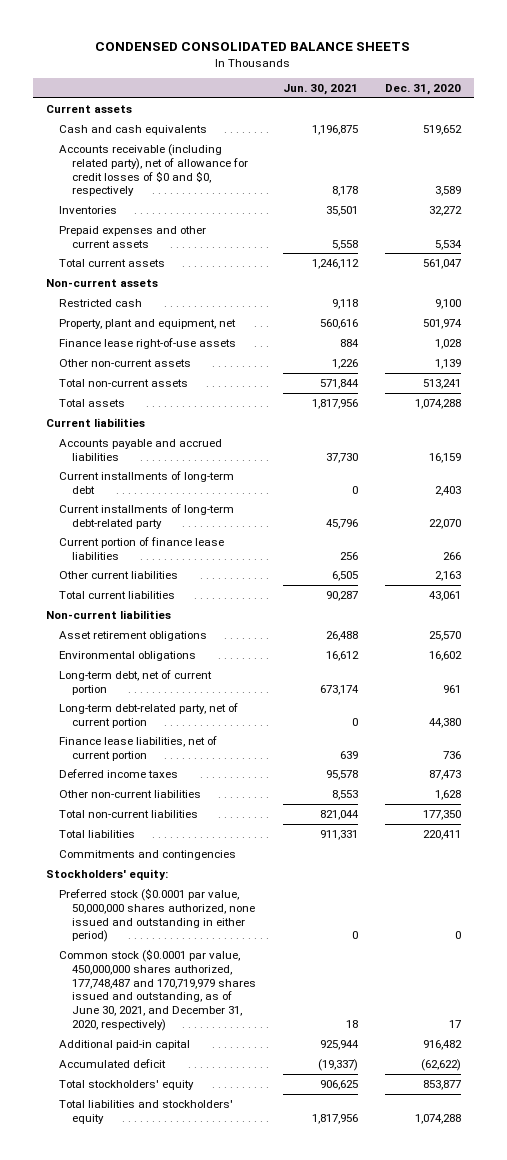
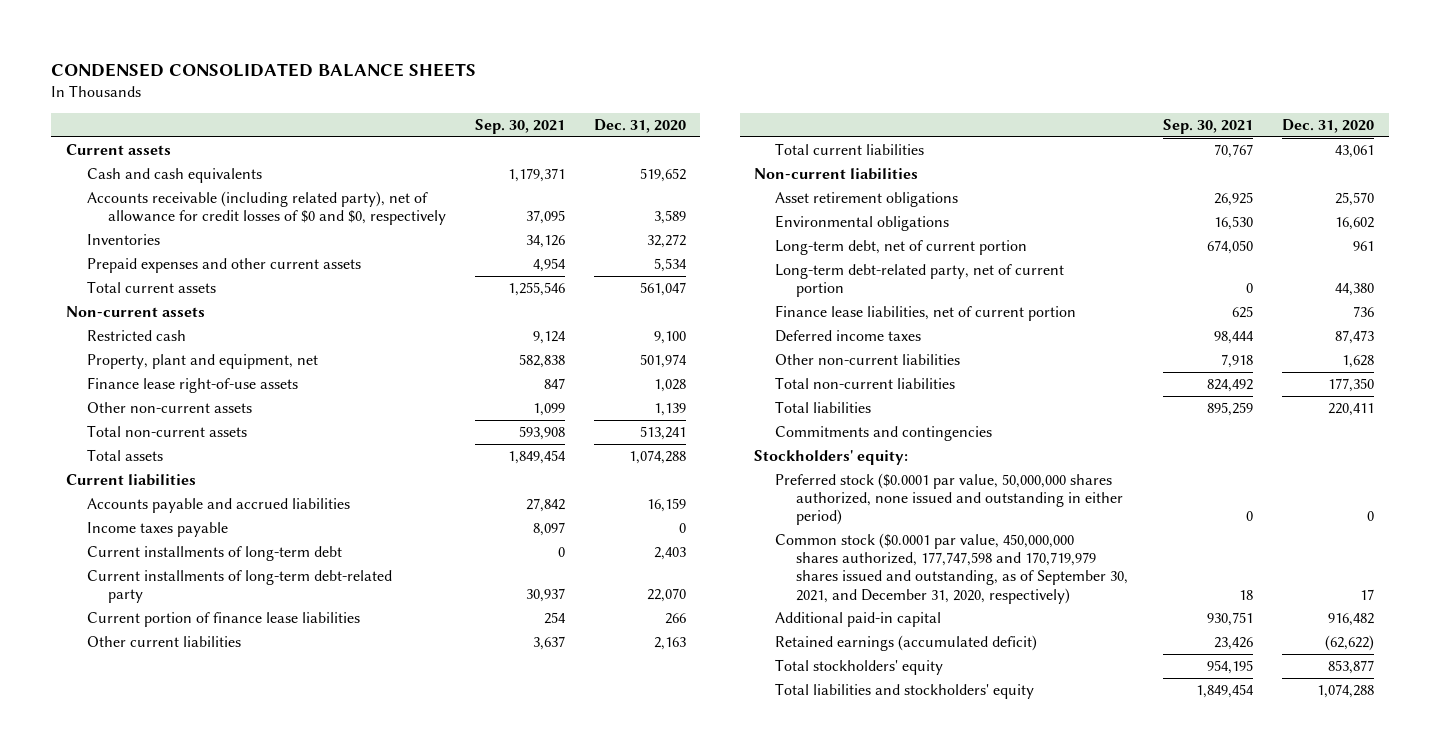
[282,84,358,96] Jun. 30, 2021 -> none
none -> [474,119,565,135] Sep. 30, 2021
none -> [86,522,228,538] Income taxes payable
[59,948,256,1031] Common stock ($0.0001 par value, 450,000,000 shares authorized, 177,748,487 and 170,719,979 shares issued and outstanding, as of June 30, 2021, and December 31, 2020, respectively) -> [775,533,1129,604] Common stock ($0.0001 par value, 450,000,000 shares authorized, 177,747,598 and 170,719,979 shares issued and outstanding, as of September 30, 2021, and December 31, 2020, respectively)
[59,1058,167,1068] Accumulated deficit -> [775,635,1038,652] Retained earnings (accumulated deficit)

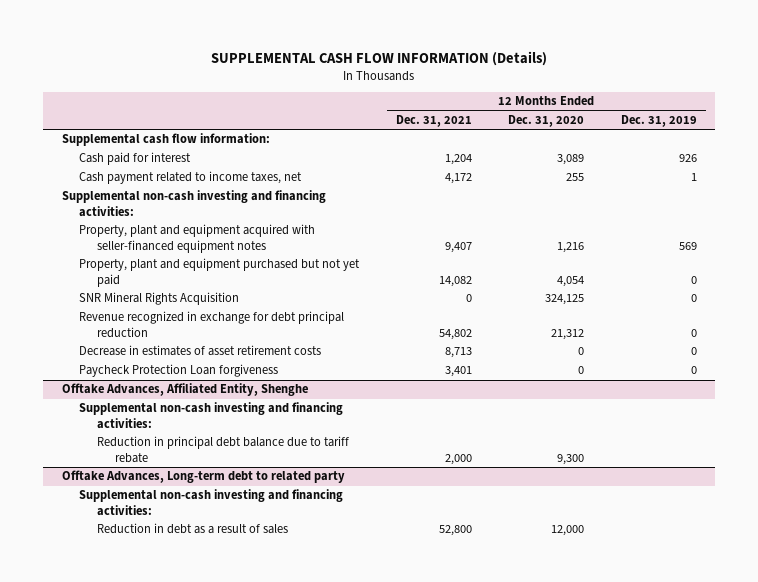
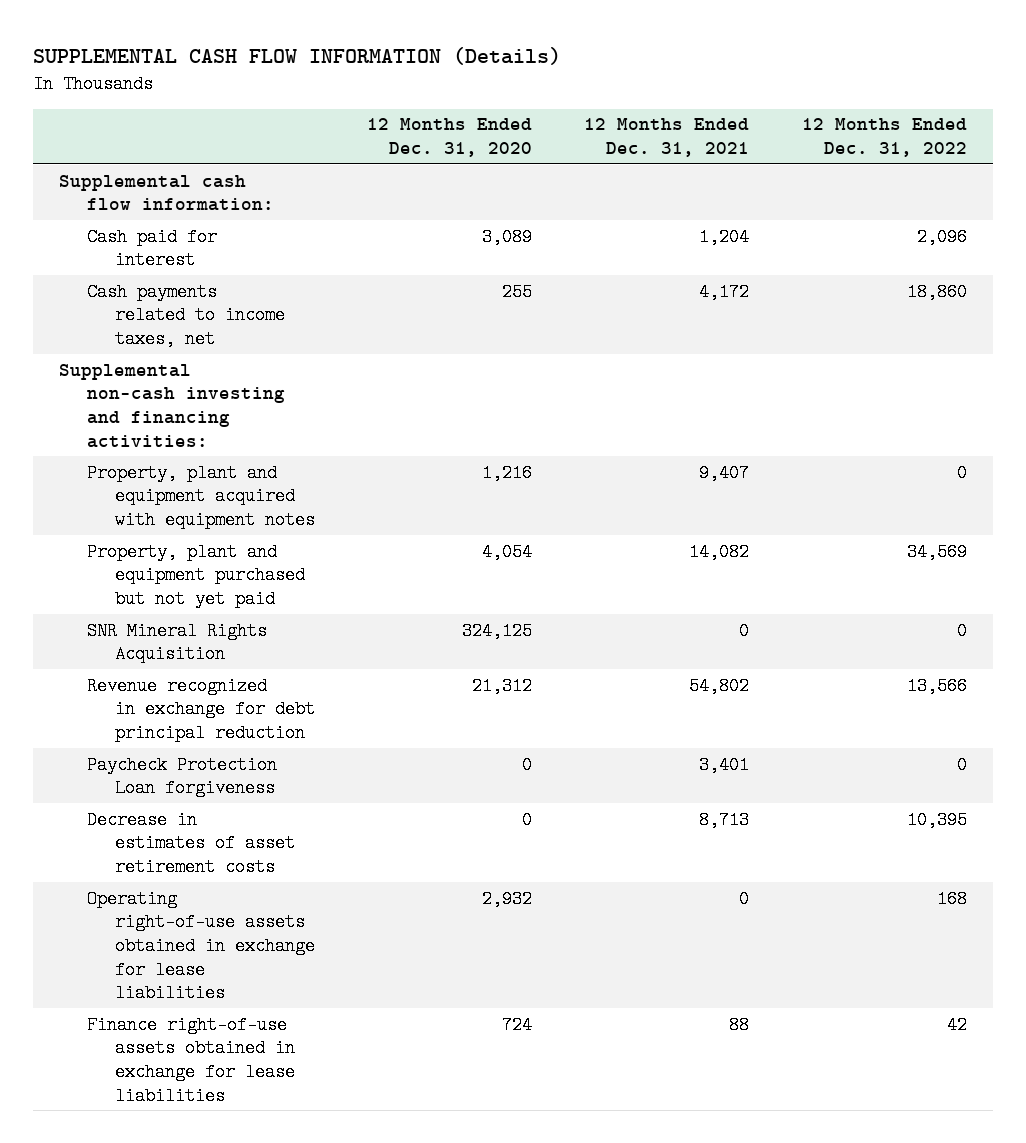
[620,114,697,127] Dec. 31, 2019 -> none
none -> [801,118,967,157] 12 Months Ended Dec. 31, 2022
[79,171,303,185] Cash payment related to income taxes, net -> [86,282,285,349] Cash payments related to income taxes, net
[79,224,316,253] Property, plant and equipment acquired with seller-financed equipment notes -> [86,463,315,530] Property, plant and equipment acquired with equipment notes
[61,383,308,397] Offtake Advances, Affiliated Entity, Shenghe -> none
[79,402,344,429] Supplemental non-cash investing and financing activities: -> none
[97,436,350,463] Reduction in principal debt balance due to tariff rebate -> none
[61,470,345,484] Offtake Advances, Long-term debt to related party -> none
[79,489,344,516] Supplemental non-cash investing and financing activities: -> none
[97,523,289,535] Reduction in debt as a result of sales -> none
[79,345,322,357] Decrease in estimates of asset retirement costs -> [86,810,295,877] Decrease in estimates of asset retirement costs
none -> [86,889,315,1003] Operating right-of-use assets obtained in exchange for lease liabilities
none -> [86,1015,295,1105] Finance right-of-use assets obtained in exchange for lease liabilities

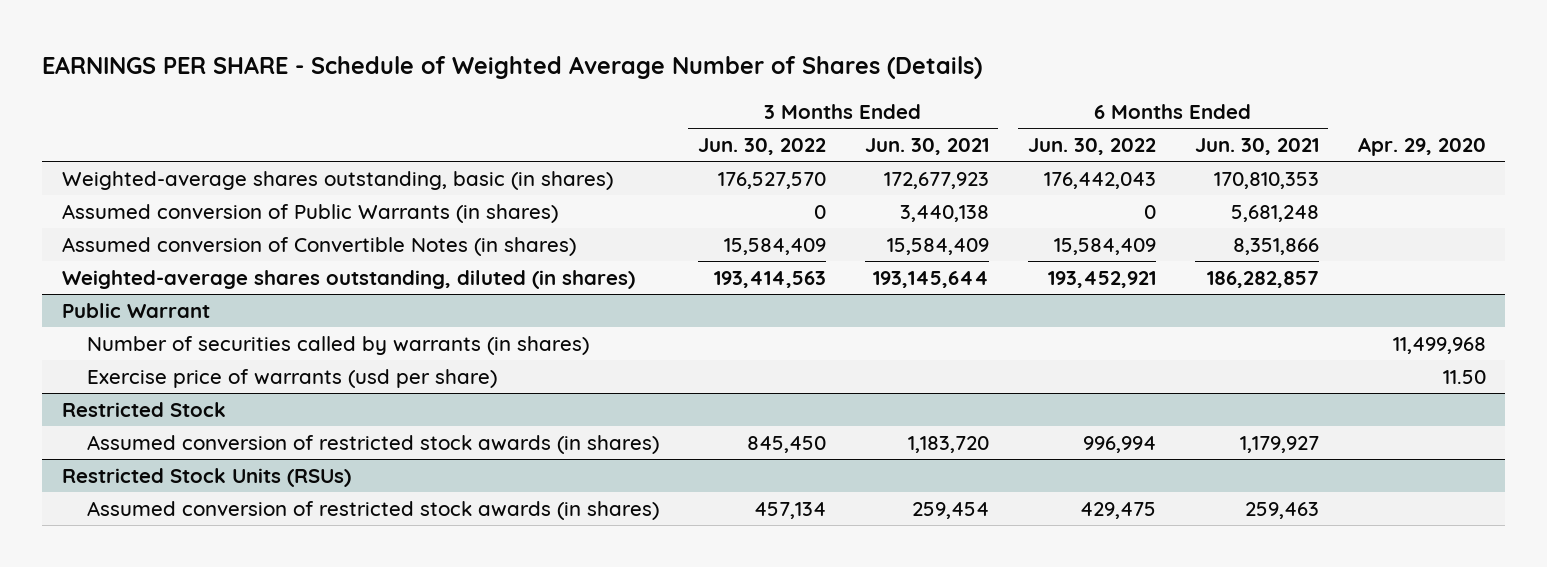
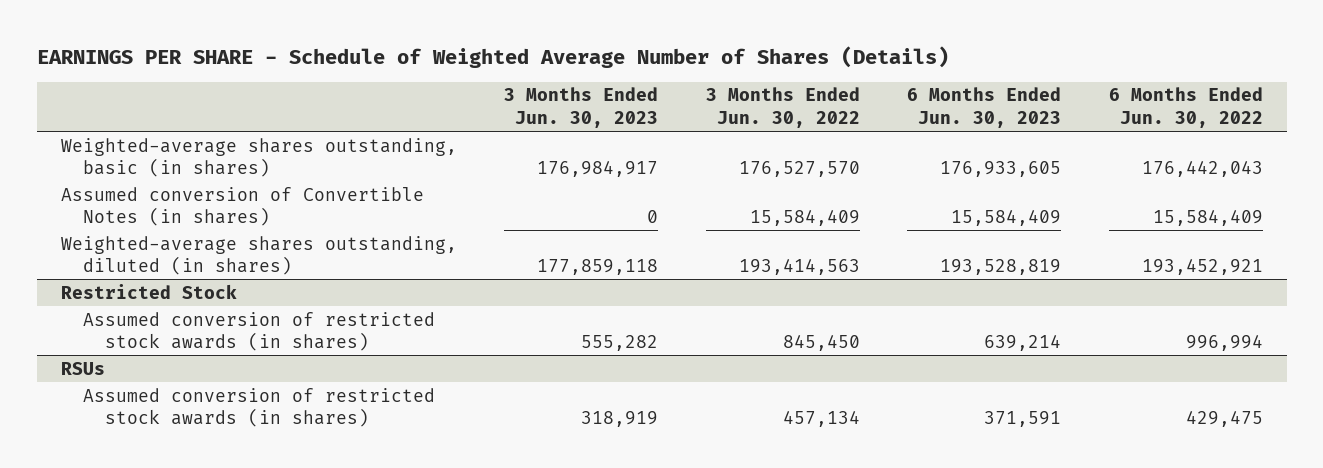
[864,138,989,156] Jun. 30, 2021 -> none
[1194,138,1319,156] Jun. 30, 2021 -> none
[1357,137,1486,157] Apr. 29, 2020 -> none
none -> [504,87,659,128] 3 Months Ended Jun. 30, 2023
none -> [907,87,1062,128] 6 Months Ended Jun. 30, 2023
[61,203,558,223] Assumed conversion of Public Warrants (in shares) -> none
[61,302,210,318] Public Warrant -> none
[86,335,589,355] Number of securities called by warrants (in shares) -> none
[86,368,497,388] Exercise price of warrants (usd per share) -> none
[61,467,351,487] Restricted Stock Units (RSUs) -> [60,361,105,375] RSUs

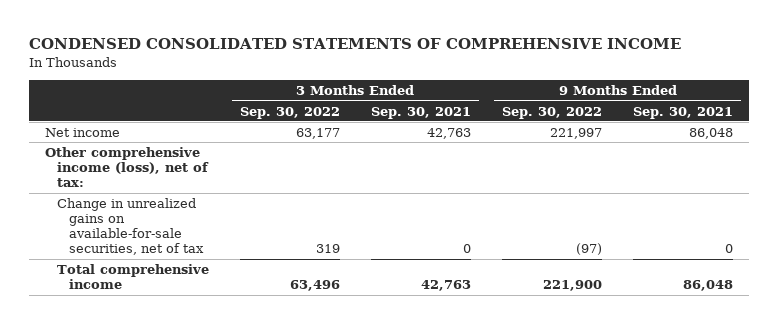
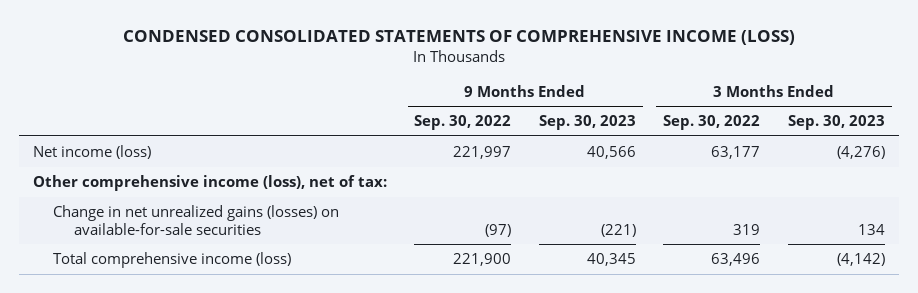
[29,38,682,50] CONDENSED CONSOLIDATED STATEMENTS OF COMPREHENSIVE INCOME -> [122,30,795,46] CONDENSED CONSOLIDATED STATEMENTS OF COMPREHENSIVE INCOME (LOSS)
[370,106,471,119] Sep. 30, 2021 -> none
[633,106,734,119] Sep. 30, 2021 -> none
none -> [538,115,636,131] Sep. 30, 2023
none -> [787,115,885,131] Sep. 30, 2023
[44,127,120,137] Net income -> [32,145,151,160] Net income (loss)
[56,197,204,256] Change in unrealized gains on available-for-sale securities, net of tax -> [53,205,340,235] Change in net unrealized gains (losses) on available-for-sale securities
[56,263,209,290] Total comprehensive income -> [53,252,292,269] Total comprehensive income (loss)

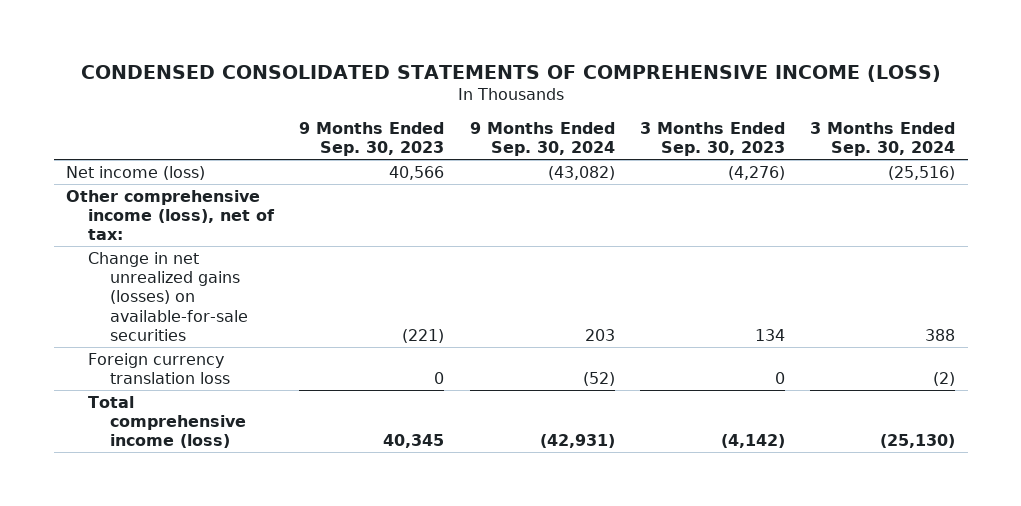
[414,115,512,131] Sep. 30, 2022 -> none
[663,115,761,131] Sep. 30, 2022 -> none
none -> [469,122,615,157] 9 Months Ended Sep. 30, 2024
none -> [810,122,956,157] 3 Months Ended Sep. 30, 2024
none -> [87,352,230,385] Foreign currency translation loss

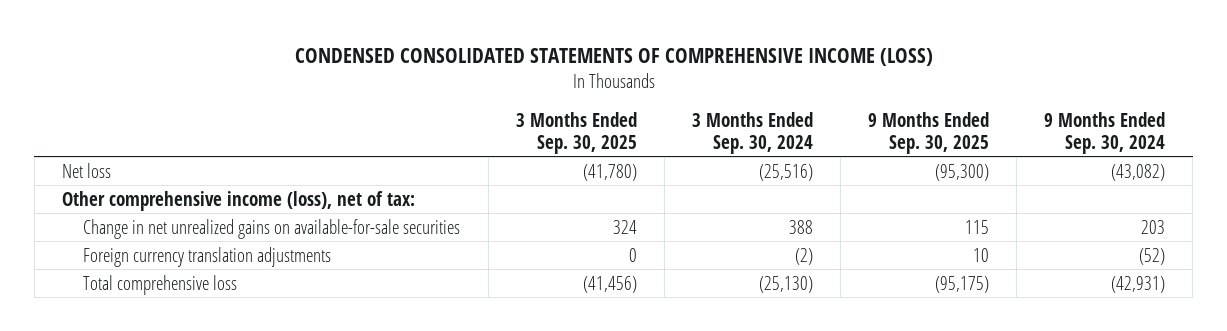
[299,122,445,157] 9 Months Ended Sep. 30, 2023 -> none
[639,122,785,157] 3 Months Ended Sep. 30, 2023 -> none
none -> [515,112,637,154] 3 Months Ended Sep. 30, 2025
none -> [868,112,990,154] 9 Months Ended Sep. 30, 2025
[66,165,206,180] Net income (loss) -> [62,162,112,178] Net loss
[87,251,248,341] Change in net unrealized gains (losses) on available-for-sale securities -> [83,218,461,239] Change in net unrealized gains on available-for-sale securities
[87,352,230,385] Foreign currency translation loss -> [83,246,332,267] Foreign currency translation adjustments
[87,395,246,449] Total comprehensive income (loss) -> [83,274,238,295] Total comprehensive loss

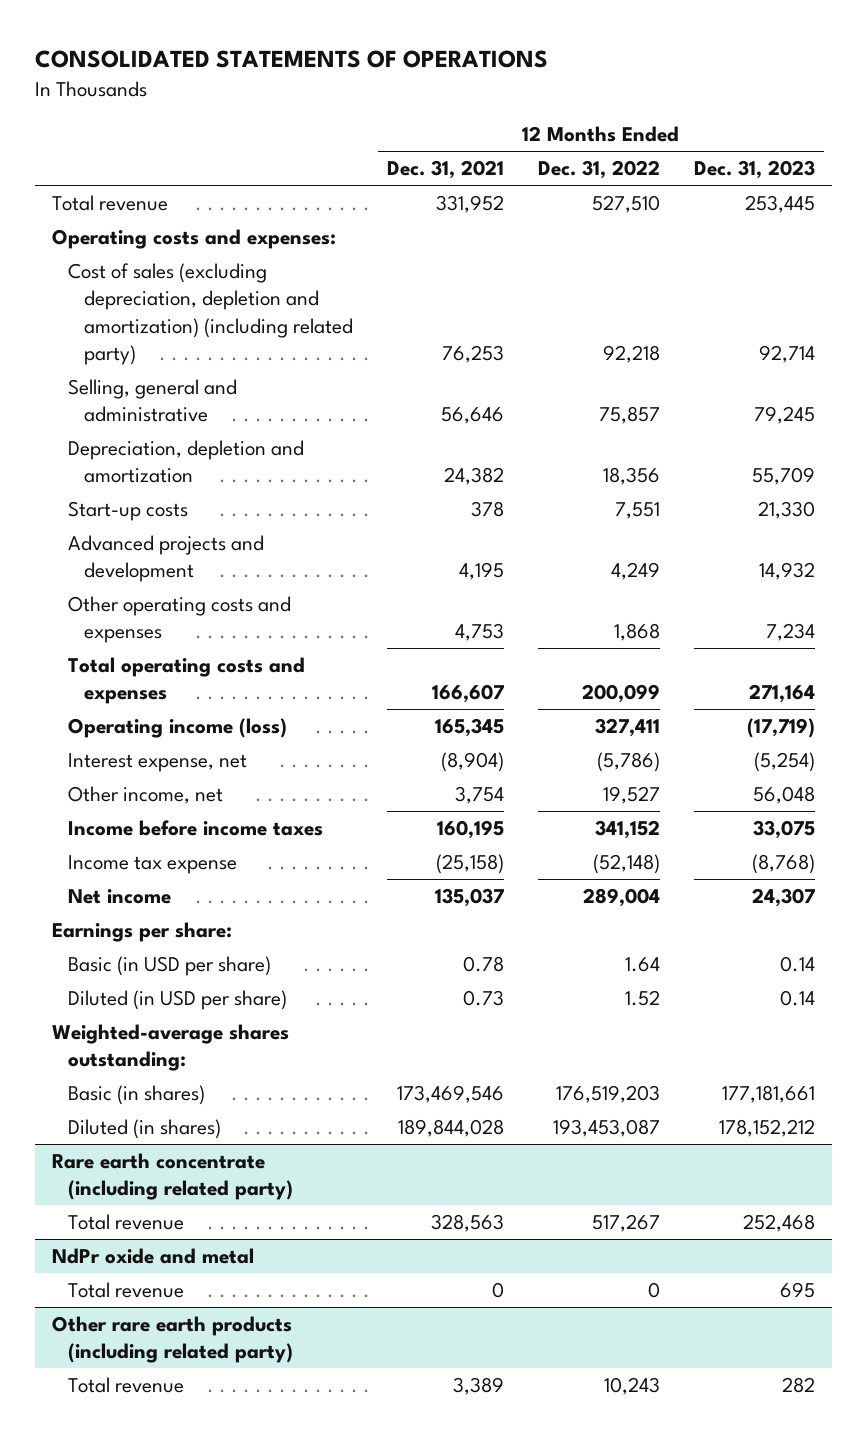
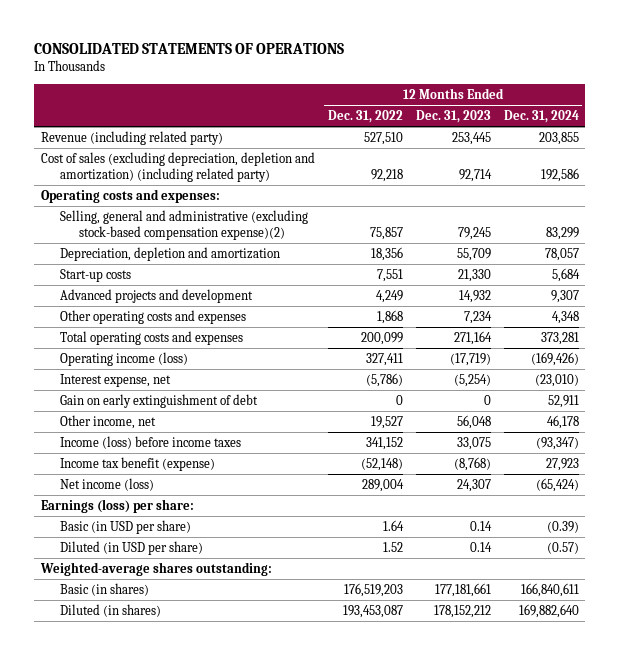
[386,160,504,180] Dec. 31, 2021 -> none
none -> [503,109,579,123] Dec. 31, 2024
[51,194,168,211] Total revenue -> [40,130,223,145] Revenue (including related party)
[51,228,336,249] Operating costs and expenses: -> [40,188,220,203] Operating costs and expenses:
[67,378,237,423] Selling, general and administrative -> [59,209,308,241] Selling, general and administrative (excluding stock-based compensation expense)(2)
none -> [59,393,258,408] Gain on early extinguishment of debt
[67,819,323,836] Income before income taxes -> [59,435,241,449] Income (loss) before income taxes
[67,854,237,874] Income tax expense -> [59,456,215,471] Income tax benefit (expense)
[67,888,171,904] Net income -> [59,477,154,491] Net income (loss)
[51,921,232,942] Earnings per share: -> [40,498,194,513] Earnings (loss) per share:
[51,1152,293,1201] Rare earth concentrate (including related party) -> none
[67,1213,184,1230] Total revenue -> none
[51,1247,254,1264] NdPr oxide and metal -> none
[67,1281,184,1298] Total revenue -> none
[51,1315,293,1364] Other rare earth products (including related party) -> none
[67,1376,184,1393] Total revenue -> none

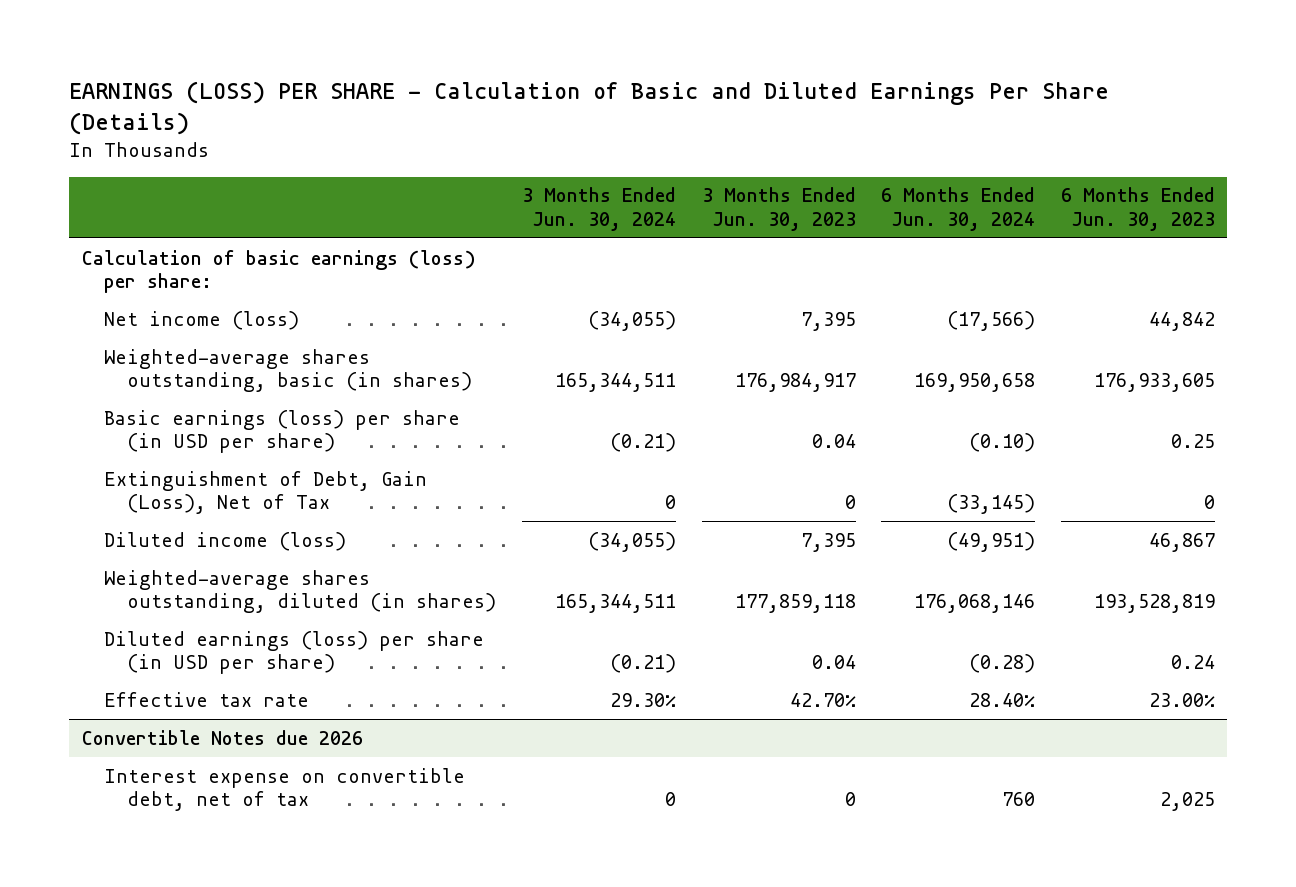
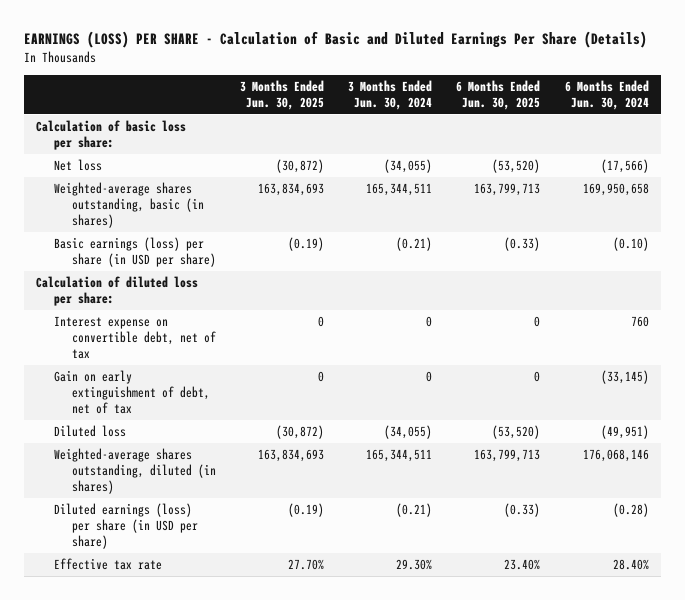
[701,187,856,231] 3 Months Ended Jun. 30, 2023 -> none
[1060,187,1215,231] 6 Months Ended Jun. 30, 2023 -> none
none -> [239,80,324,110] 3 Months Ended Jun. 30, 2025
none -> [456,80,541,110] 6 Months Ended Jun. 30, 2025
[81,249,476,294] Calculation of basic earnings (loss) per share: -> [36,119,187,150] Calculation of basic loss per share:
[104,310,300,330] Net income (loss) -> [53,158,102,171] Net loss
none -> [36,275,199,306] Calculation of diluted loss per share:
none -> [53,315,216,359] Interest expense on convertible debt, net of tax
[104,470,428,515] Extinguishment of Debt, Gain (Loss), Net of Tax -> [53,369,210,414] Gain on early extinguishment of debt, net of tax
[104,531,347,551] Diluted income (loss) -> [53,424,126,437] Diluted loss
[81,729,363,745] Convertible Notes due 2026 -> none
[104,767,466,812] Interest expense on convertible debt, net of tax -> none

